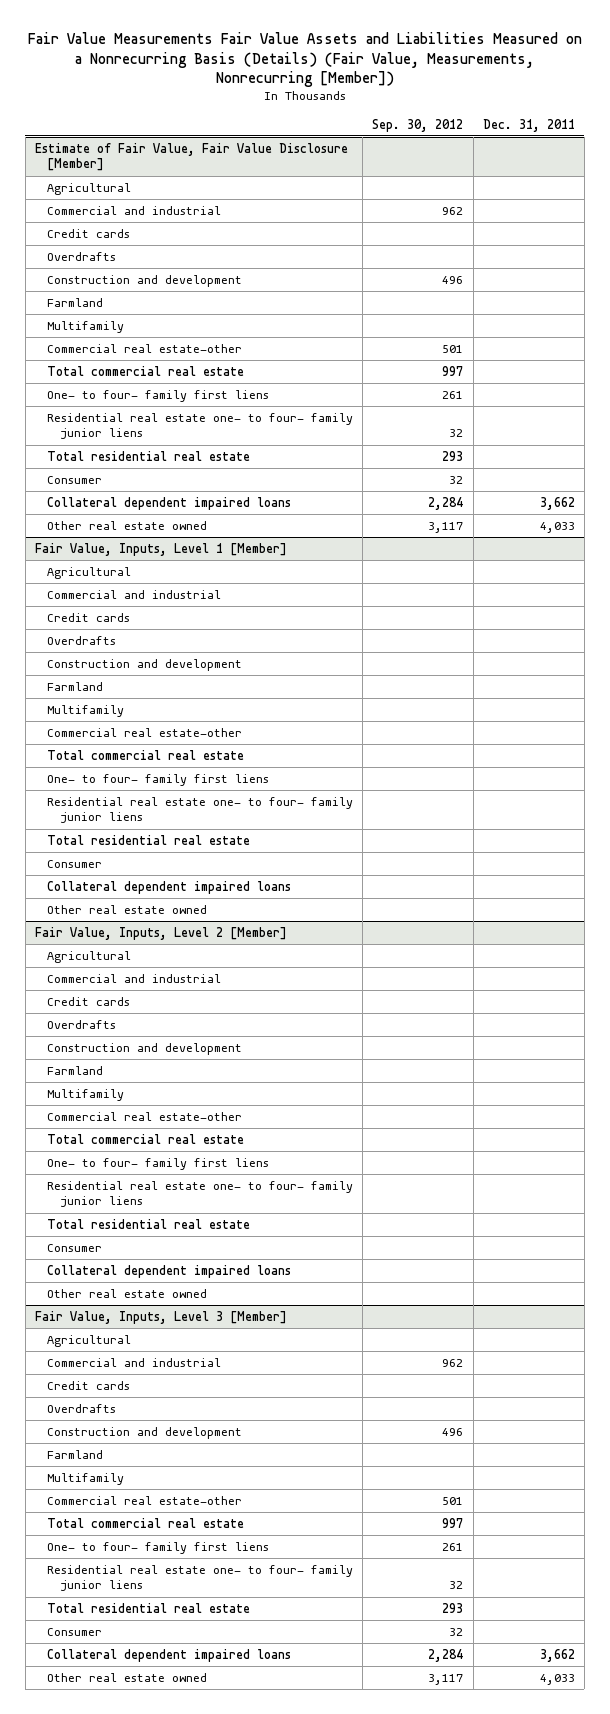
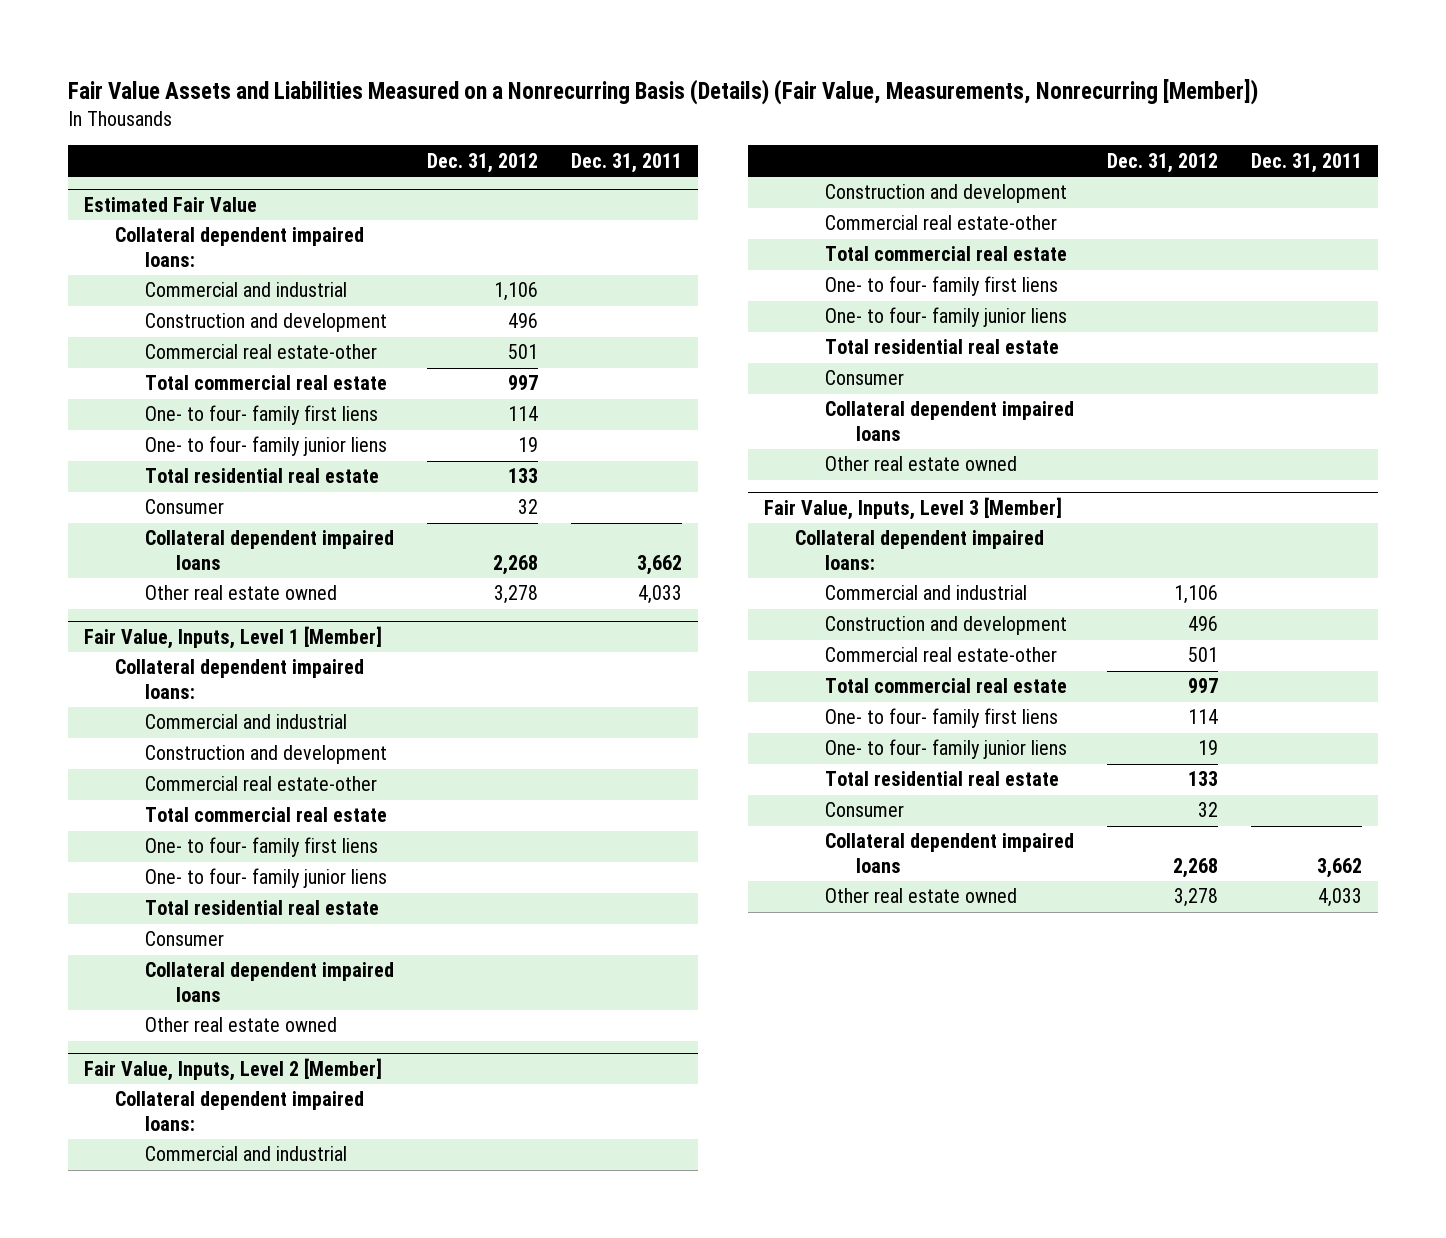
[27,32,582,88] Fair Value Measurements Fair Value Assets and Liabilities Measured on a Nonrecurring Basis (Details) (Fair Value, Measurements, Nonrecurring [Member]) -> [67,78,1258,105] Fair Value Assets and Liabilities Measured on a Nonrecurring Basis (Details) (Fair Value, Measurements, Nonrecurring [Member])
[372,118,464,132] Sep. 30, 2012 -> none
none -> [427,152,539,173] Dec. 31, 2012
[47,182,132,195] Agricultural -> none
[34,142,348,172] Estimate of Fair Value, Fair Value Disclosure [Member] -> [84,196,258,212] Estimated Fair Value
none -> [114,227,364,267] Collateral dependent impaired loans:
[47,228,131,238] Credit cards -> none
[47,251,117,261] Overdrafts -> none
[47,297,104,307] Farmland -> none
[47,320,125,333] Multifamily -> none
[47,412,354,440] Residential real estate one- to four- family junior liens -> [145,436,388,457] One- to four- family junior liens
[47,566,132,579] Agricultural -> none
none -> [114,659,364,699] Collateral dependent impaired loans:
[47,612,131,622] Credit cards -> none
[47,635,117,645] Overdrafts -> none
[47,681,104,691] Farmland -> none
[47,704,125,717] Multifamily -> none
[47,796,354,824] Residential real estate one- to four- family junior liens -> [145,868,388,889] One- to four- family junior liens
[47,950,132,963] Agricultural -> none
none -> [114,1091,364,1131] Collateral dependent impaired loans:
[47,996,131,1006] Credit cards -> none
[47,1019,117,1029] Overdrafts -> none
[47,1065,104,1075] Farmland -> none
[47,1088,125,1101] Multifamily -> none
[47,1180,354,1208] Residential real estate one- to four- family junior liens -> [825,307,1068,328] One- to four- family junior liens
[47,1334,132,1347] Agricultural -> none
none -> [794,530,1044,570] Collateral dependent impaired loans:
[47,1380,131,1390] Credit cards -> none
[47,1403,117,1413] Overdrafts -> none
[47,1449,104,1459] Farmland -> none
[47,1472,125,1485] Multifamily -> none
[47,1564,354,1592] Residential real estate one- to four- family junior liens -> [825,739,1068,760] One- to four- family junior liens

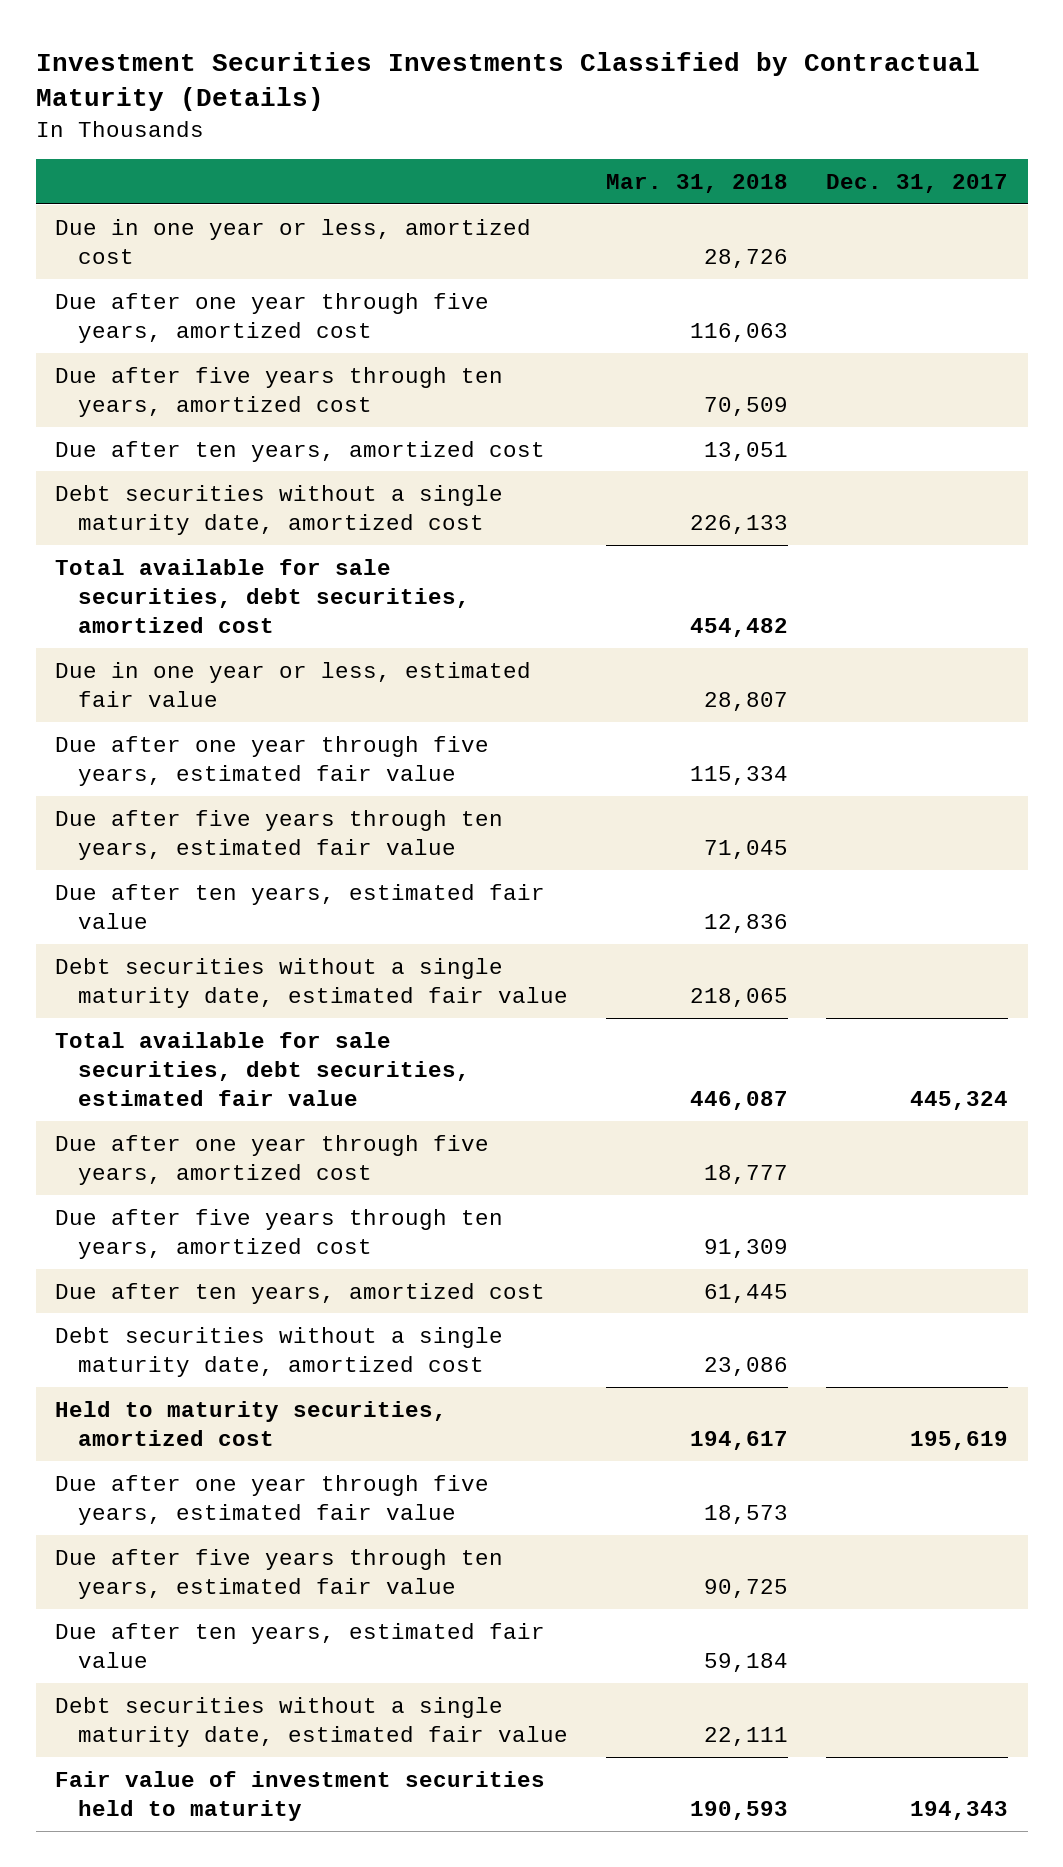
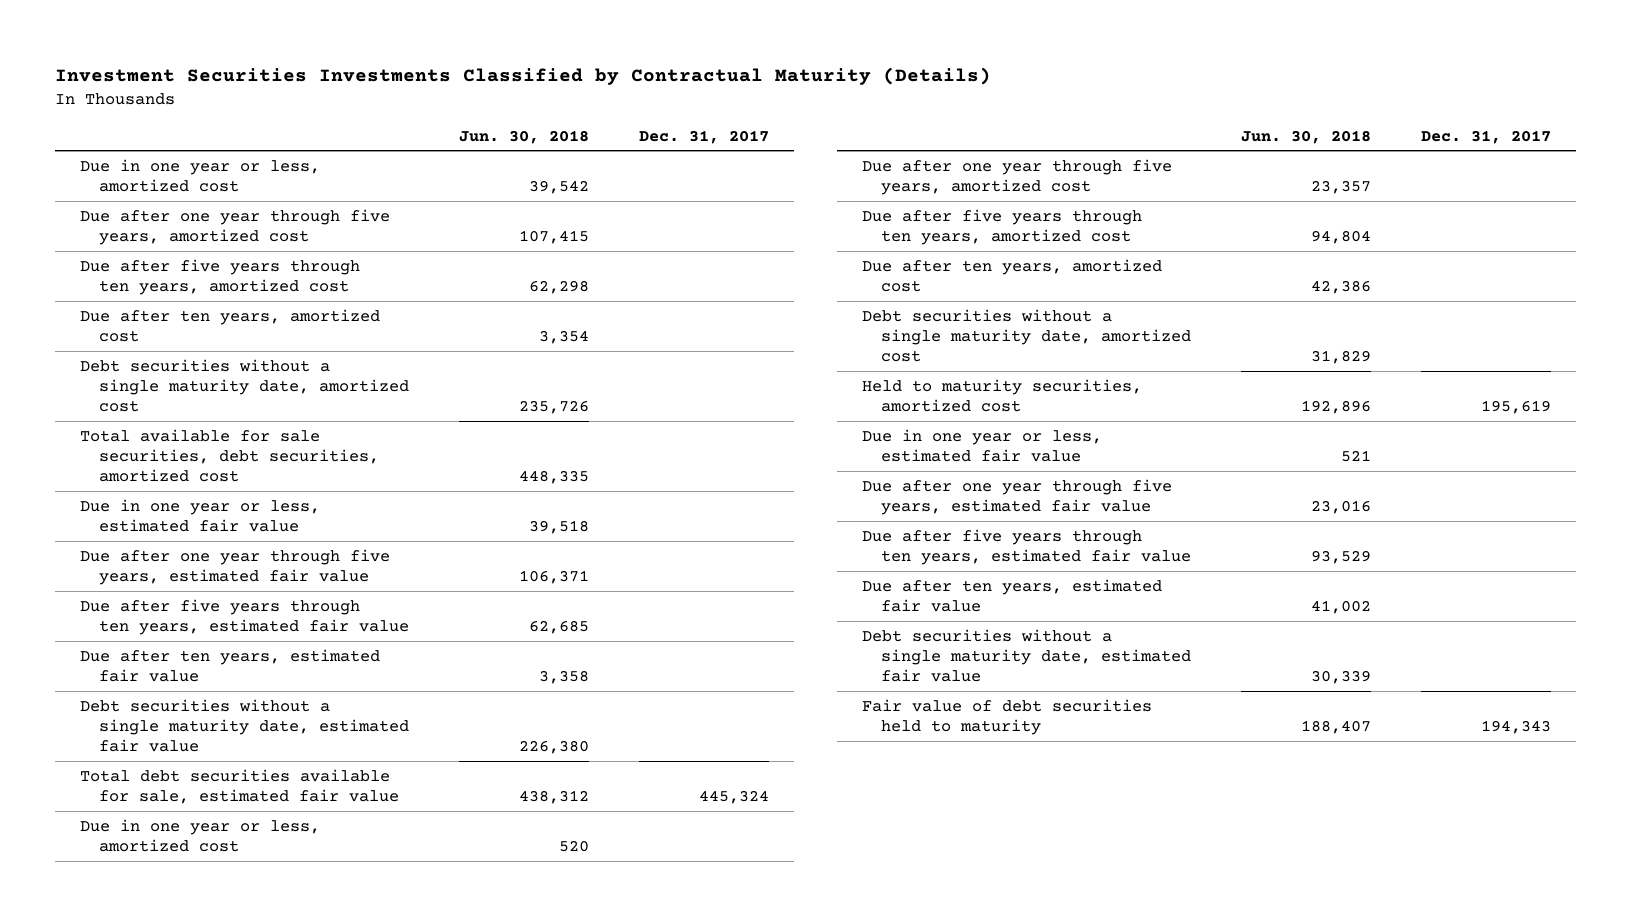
[606,174,789,194] Mar. 31, 2018 -> none
none -> [459,129,590,144] Jun. 30, 2018
[54,1031,470,1107] Total available for sale securities, debt securities, estimated fair value -> [79,768,400,804] Total debt securities available for sale, estimated fair value
none -> [79,818,320,852] Due in one year or less, amortized cost
none -> [861,428,1102,462] Due in one year or less, estimated fair value
[54,1770,545,1821] Fair value of investment securities held to maturity -> [861,698,1152,735] Fair value of debt securities held to maturity

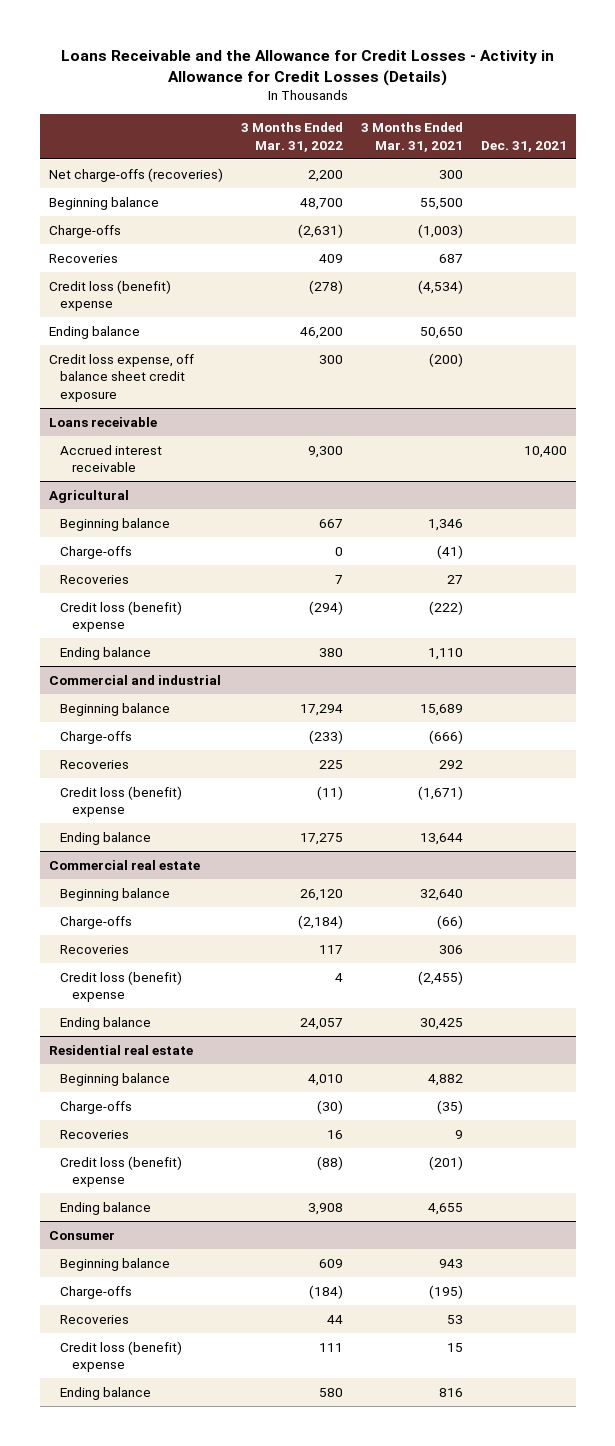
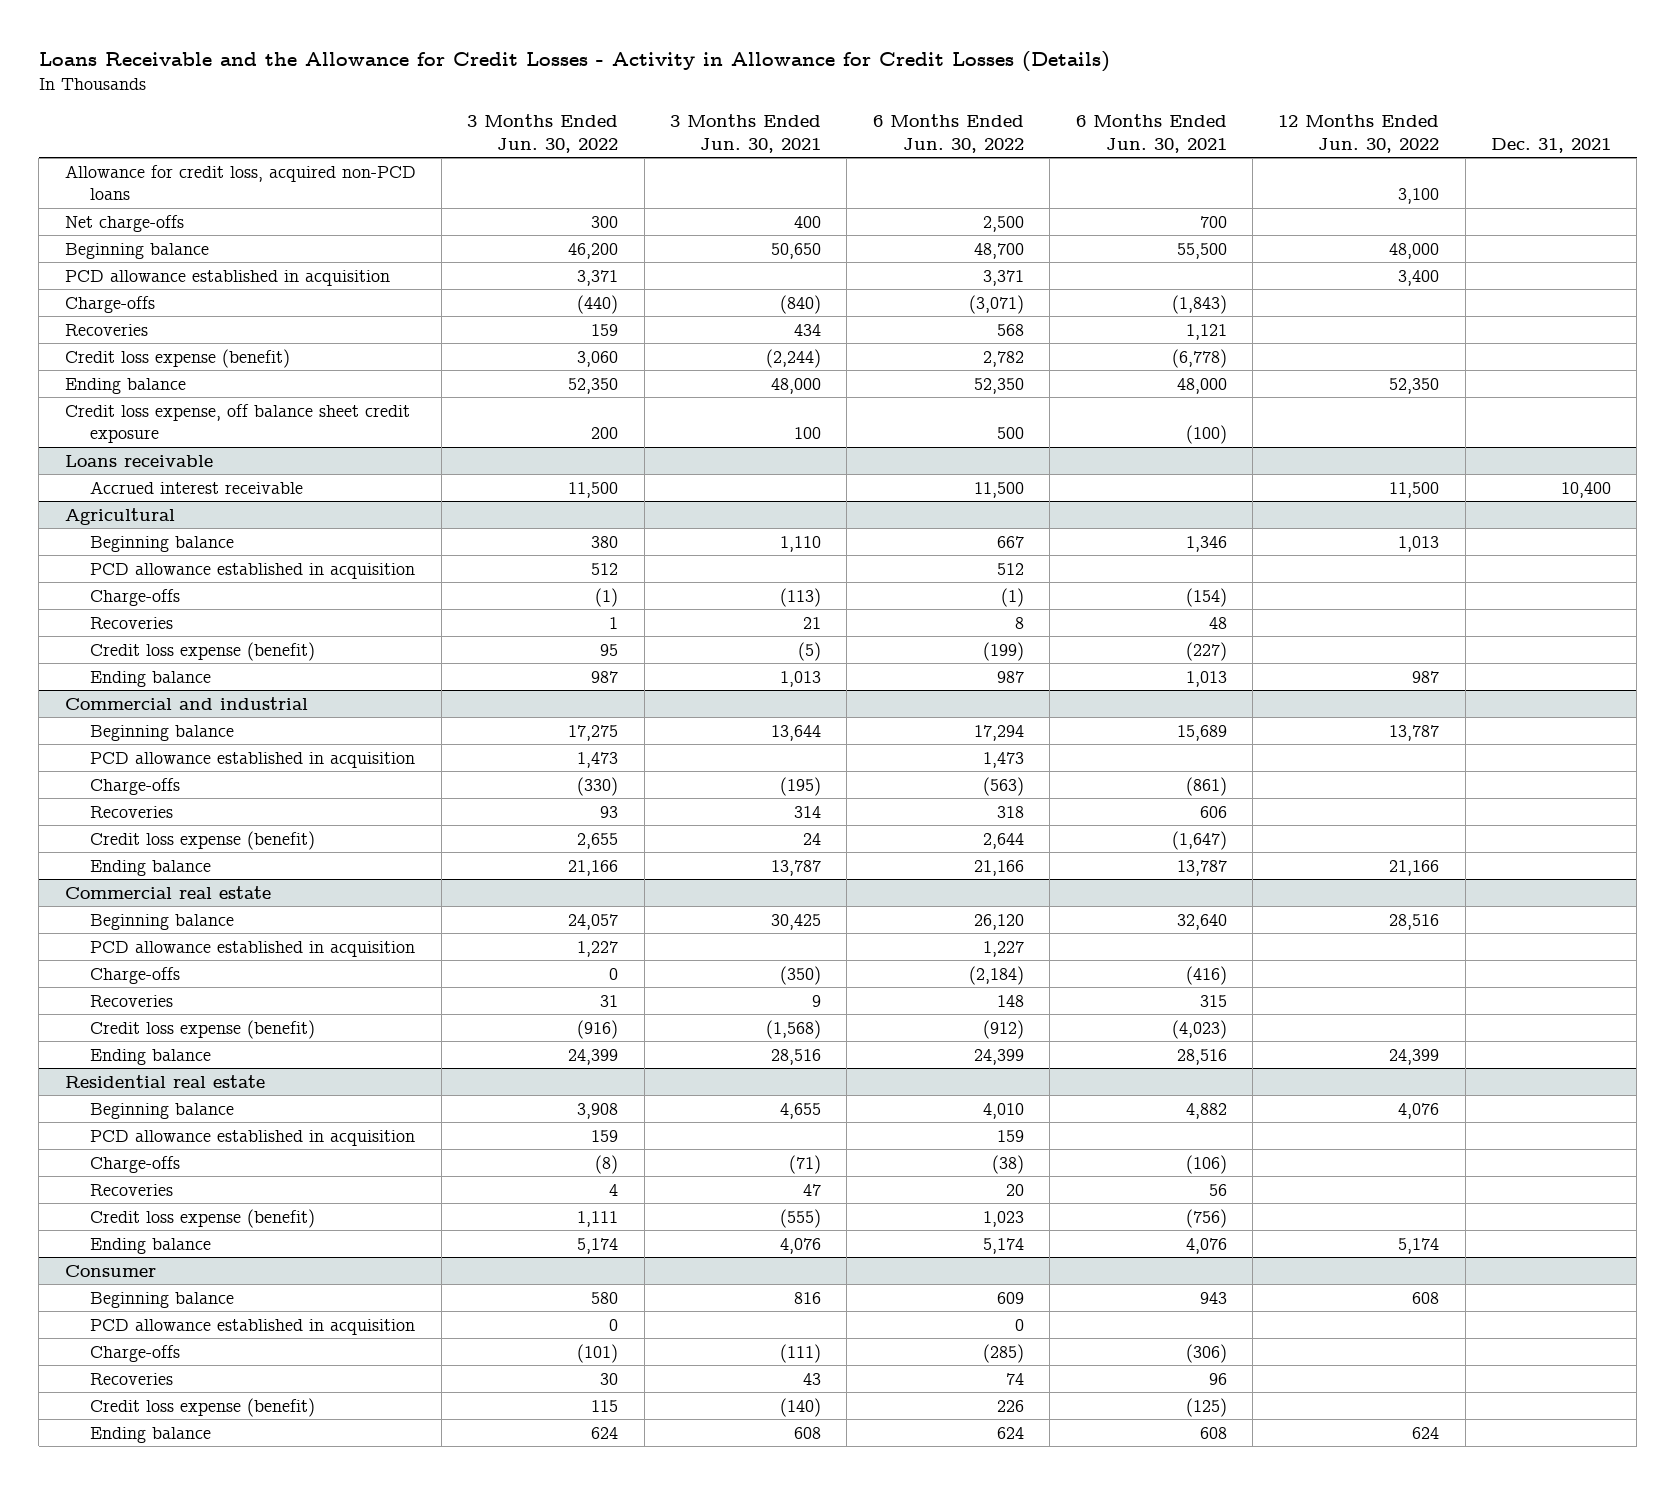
[240,122,343,152] 3 Months Ended Mar. 31, 2022 -> none
[360,122,463,152] 3 Months Ended Mar. 31, 2021 -> none
none -> [467,113,619,153] 3 Months Ended Jun. 30, 2022
none -> [670,113,822,153] 3 Months Ended Jun. 30, 2021
none -> [872,113,1024,153] 6 Months Ended Jun. 30, 2022
none -> [1075,113,1227,153] 6 Months Ended Jun. 30, 2021
none -> [1278,113,1440,153] 12 Months Ended Jun. 30, 2022
none -> [64,164,416,201] Allowance for credit loss, acquired non-PCD loans
[48,167,223,182] Net charge-offs (recoveries) -> [64,214,184,232] Net charge-offs
none -> [64,269,390,286] PCD allowance established in acquisition
[48,279,171,312] Credit loss (benefit) expense -> [64,348,290,368] Credit loss expense (benefit)
none -> [90,562,416,579] PCD allowance established in acquisition
[60,600,183,633] Credit loss (benefit) expense -> [90,641,316,661] Credit loss expense (benefit)
none -> [90,751,416,768] PCD allowance established in acquisition
[60,785,183,818] Credit loss (benefit) expense -> [90,830,316,850] Credit loss expense (benefit)
none -> [90,940,416,957] PCD allowance established in acquisition
[60,970,183,1003] Credit loss (benefit) expense -> [90,1019,316,1039] Credit loss expense (benefit)
none -> [90,1129,416,1146] PCD allowance established in acquisition
[60,1155,183,1188] Credit loss (benefit) expense -> [90,1208,316,1228] Credit loss expense (benefit)
none -> [90,1318,416,1335] PCD allowance established in acquisition
[60,1340,183,1373] Credit loss (benefit) expense -> [90,1397,316,1417] Credit loss expense (benefit)

